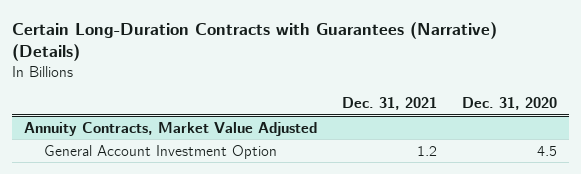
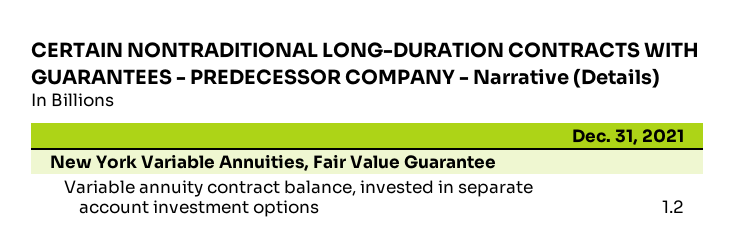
[11,21,497,62] Certain Long-Duration Contracts with Guarantees (Narrative) (Details) -> [31,42,700,88] CERTAIN NONTRADITIONAL LONG-DURATION CONTRACTS WITH GUARANTEES - PREDECESSOR COMPANY - Narrative (Details)
[461,96,557,110] Dec. 31, 2020 -> none
[24,121,318,136] Annuity Contracts, Market Value Adjusted -> none
none -> [50,153,497,171] New York Variable Annuities, Fair Value Guarantee
[44,144,278,159] General Account Investment Option -> [64,179,534,217] Variable annuity contract balance, invested in separate account investment options

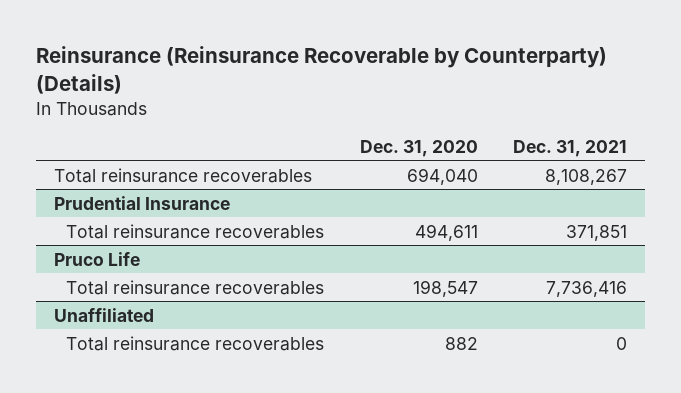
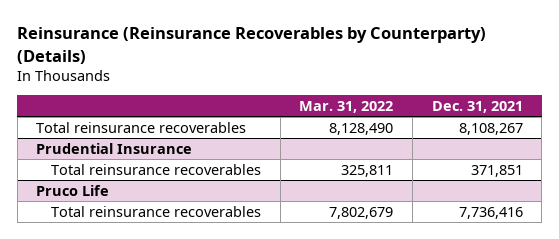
[36,46,608,94] Reinsurance (Reinsurance Recoverable by Counterparty) (Details) -> [17,27,487,64] Reinsurance (Reinsurance Recoverables by Counterparty) (Details)
[359,139,478,157] Dec. 31, 2020 -> none
none -> [299,100,394,113] Mar. 31, 2022
[53,307,154,322] Unaffiliated -> none
[66,335,325,351] Total reinsurance recoverables -> none

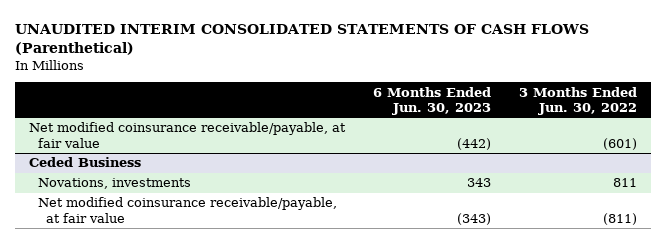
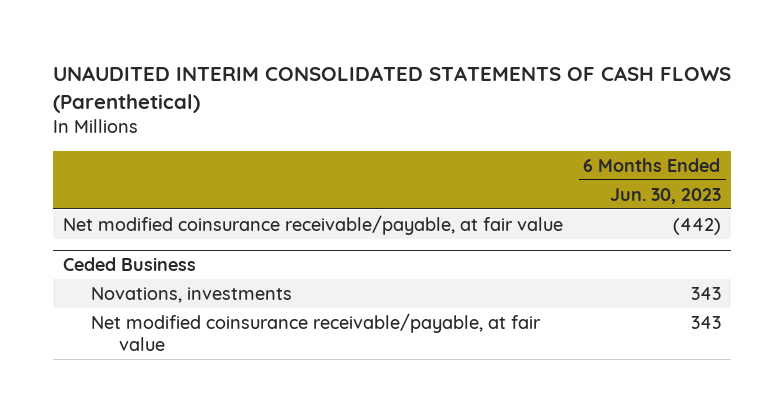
[518,86,637,116] 3 Months Ended Jun. 30, 2022 -> none
[456,212,491,225] (343) -> [690,315,721,329] 343

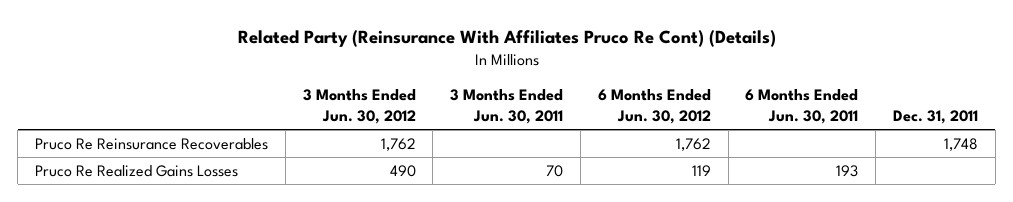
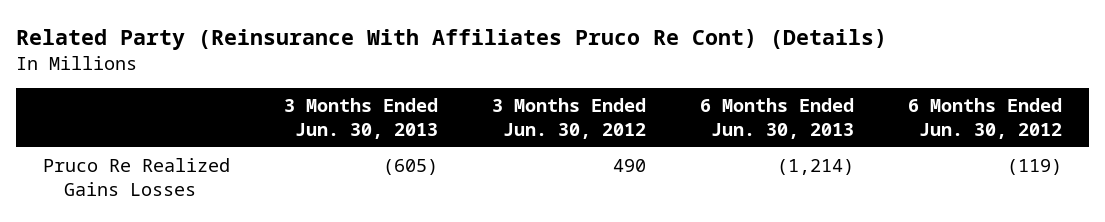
[450,88,564,124] 3 Months Ended Jun. 30, 2011 -> none
[745,88,859,124] 6 Months Ended Jun. 30, 2011 -> none
[893,109,979,124] Dec. 31, 2011 -> none
none -> [284,98,439,140] 3 Months Ended Jun. 30, 2013
none -> [700,98,855,140] 6 Months Ended Jun. 30, 2013
[35,137,269,150] Pruco Re Reinsurance Recoverables -> none
[691,164,711,176] 119 -> [1007,158,1063,175] (119)

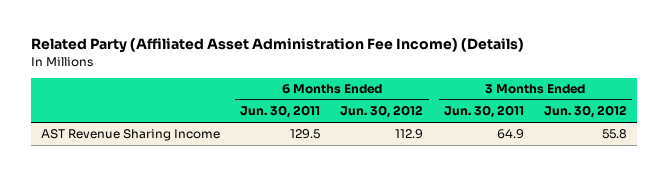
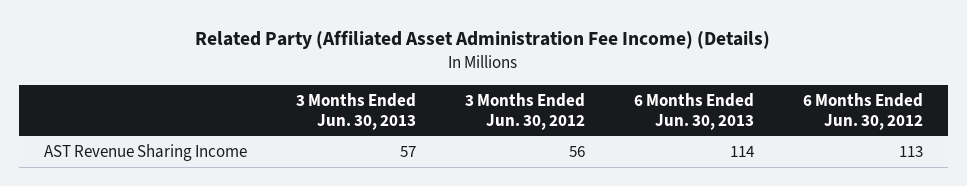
[240,105,321,119] Jun. 30, 2011 -> none
[443,105,524,119] Jun. 30, 2011 -> none
none -> [295,92,416,131] 3 Months Ended Jun. 30, 2013
none -> [634,92,755,131] 6 Months Ended Jun. 30, 2013
[395,129,424,140] 112.9 -> [899,146,924,158] 113
[602,129,628,140] 55.8 -> [568,146,585,158] 56

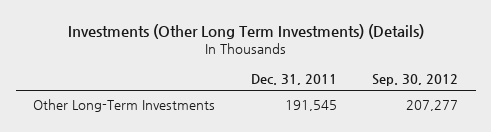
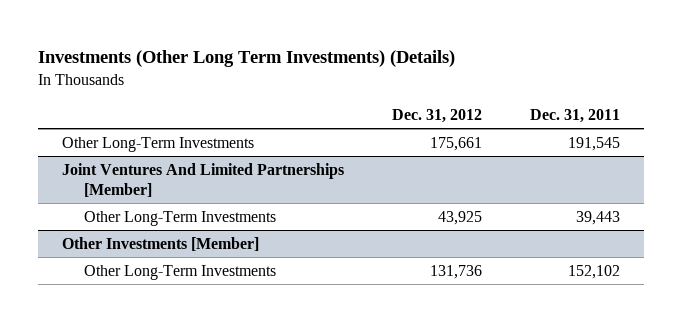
[372,74,459,87] Sep. 30, 2012 -> none
none -> [391,108,482,123] Dec. 31, 2012
none -> [61,162,344,198] Joint Ventures And Limited Partnerships [Member]
none -> [83,210,276,226] Other Long-Term Investments
none -> [61,236,259,251] Other Investments [Member]
none -> [83,264,276,280] Other Long-Term Investments

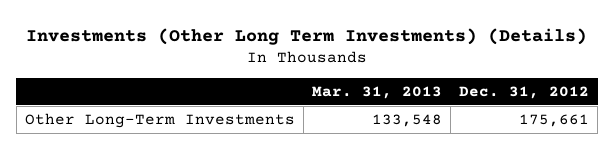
[529,108,620,123] Dec. 31, 2011 -> none
none -> [312,86,443,100] Mar. 31, 2013
[61,162,344,198] Joint Ventures And Limited Partnerships [Member] -> none
[83,210,276,226] Other Long-Term Investments -> none
[61,236,259,251] Other Investments [Member] -> none
[83,264,276,280] Other Long-Term Investments -> none

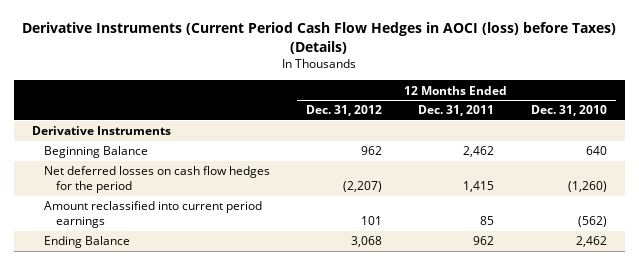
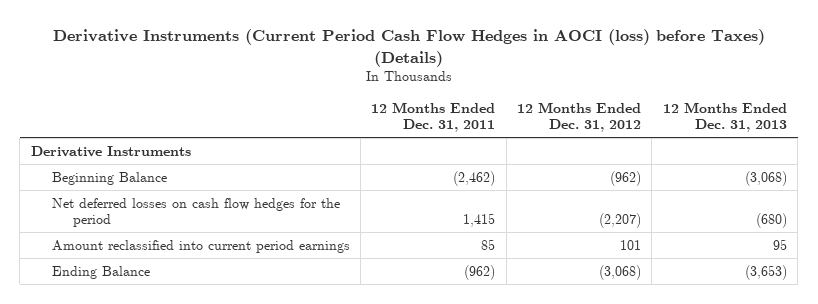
[530,105,607,117] Dec. 31, 2010 -> none
none -> [662,101,787,132] 12 Months Ended Dec. 31, 2013
[361,146,383,156] 962 -> [610,170,642,186] (962)
[463,146,495,158] 2,462 -> [453,170,496,186] (2,462)
[351,236,383,248] 3,068 -> [599,264,642,280] (3,068)
[473,236,495,246] 962 -> [464,264,496,280] (962)

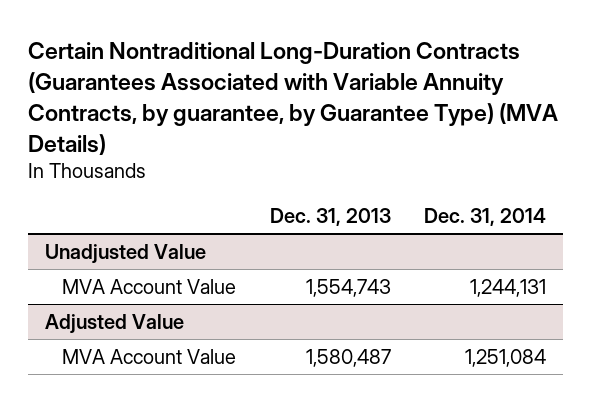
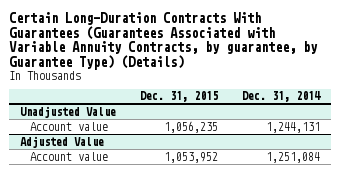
[27,41,558,155] Certain Nontraditional Long-Duration Contracts (Guarantees Associated with Variable Annuity Contracts, by guarantee, by Guarantee Type) (MVA Details) -> [8,12,318,70] Certain Long-Duration Contracts With Guarantees (Guarantees Associated with Variable Annuity Contracts, by guarantee, by Guarantee Type) (Details)
[269,208,391,227] Dec. 31, 2013 -> none
none -> [139,91,218,103] Dec. 31, 2015
[62,278,237,294] MVA Account Value -> [29,121,108,131] Account value
[62,348,237,364] MVA Account Value -> [29,151,108,161] Account value

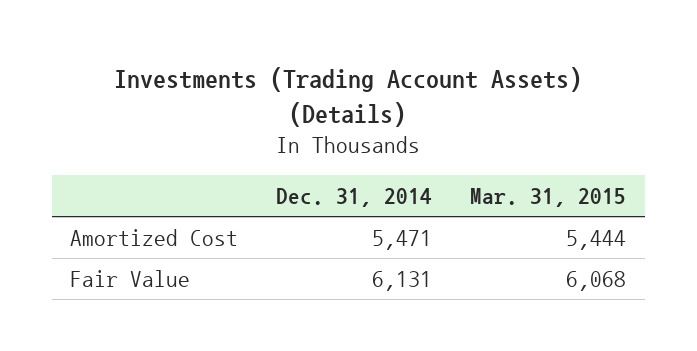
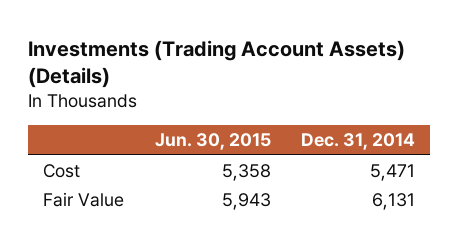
[470,187,627,207] Mar. 31, 2015 -> none
none -> [154,133,271,151] Jun. 30, 2015
[70,228,239,246] Amortized Cost -> [43,163,81,178] Cost

